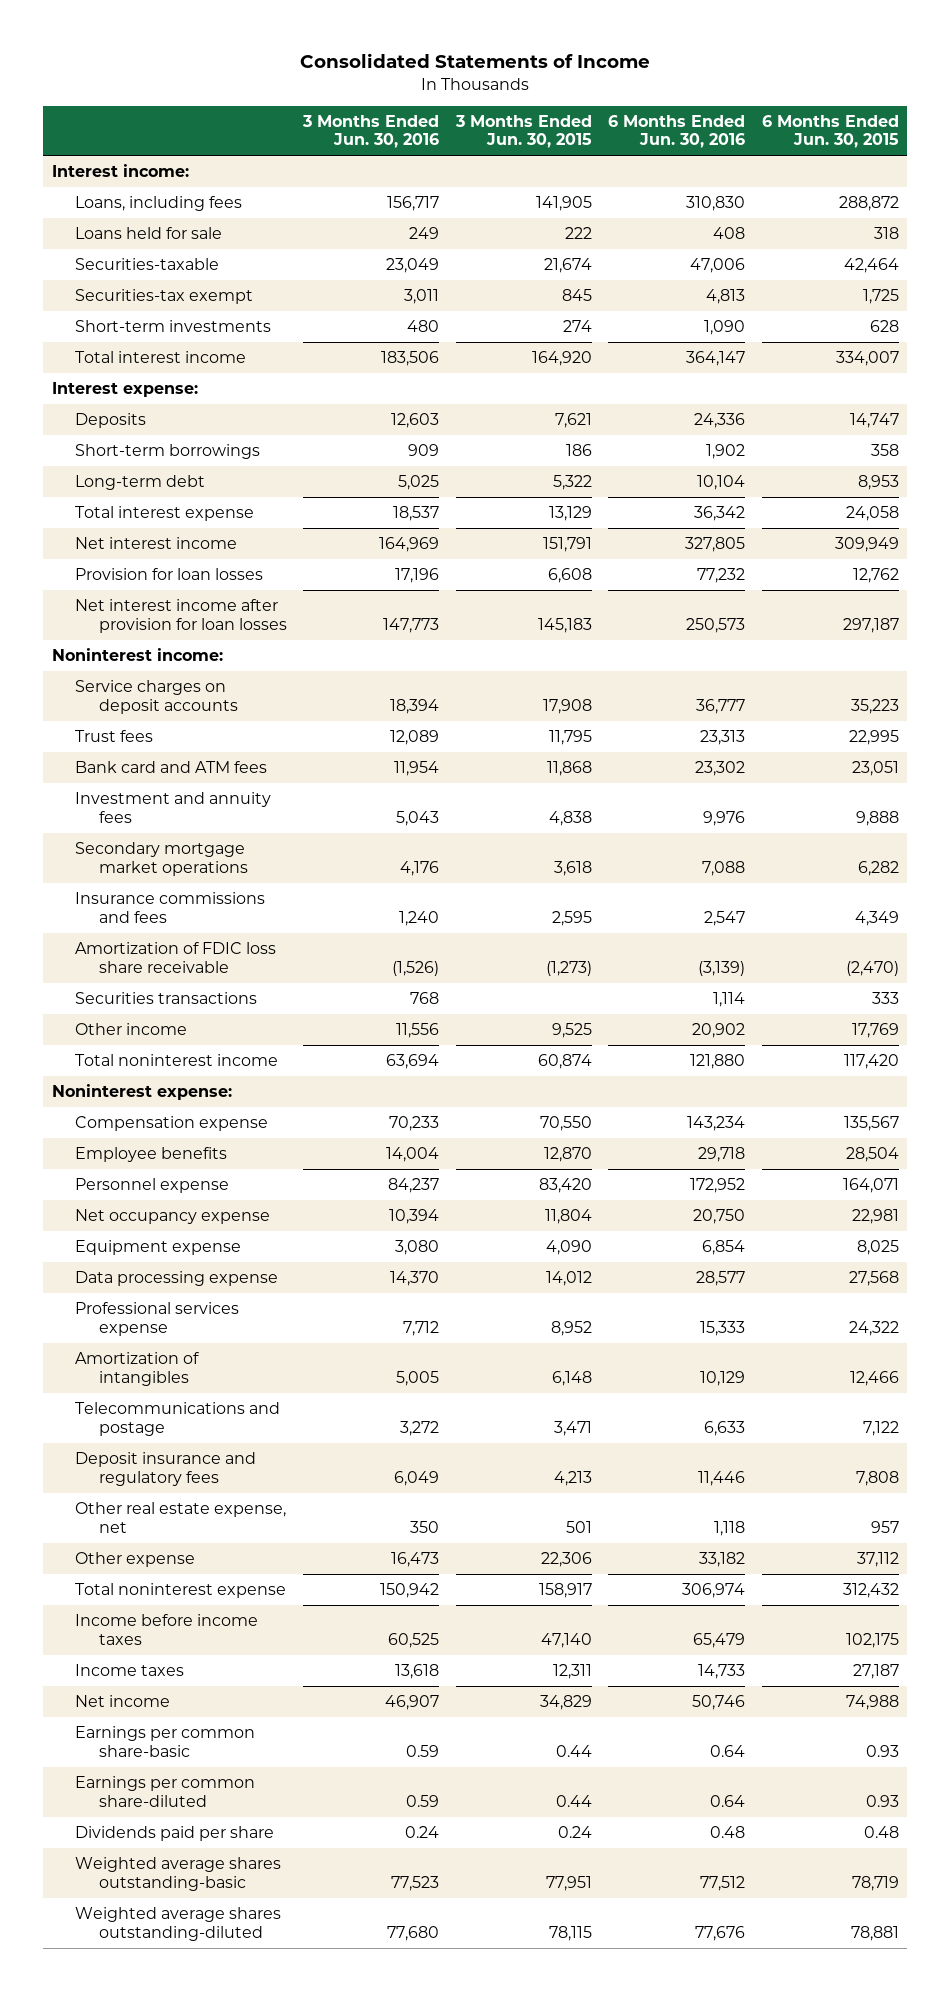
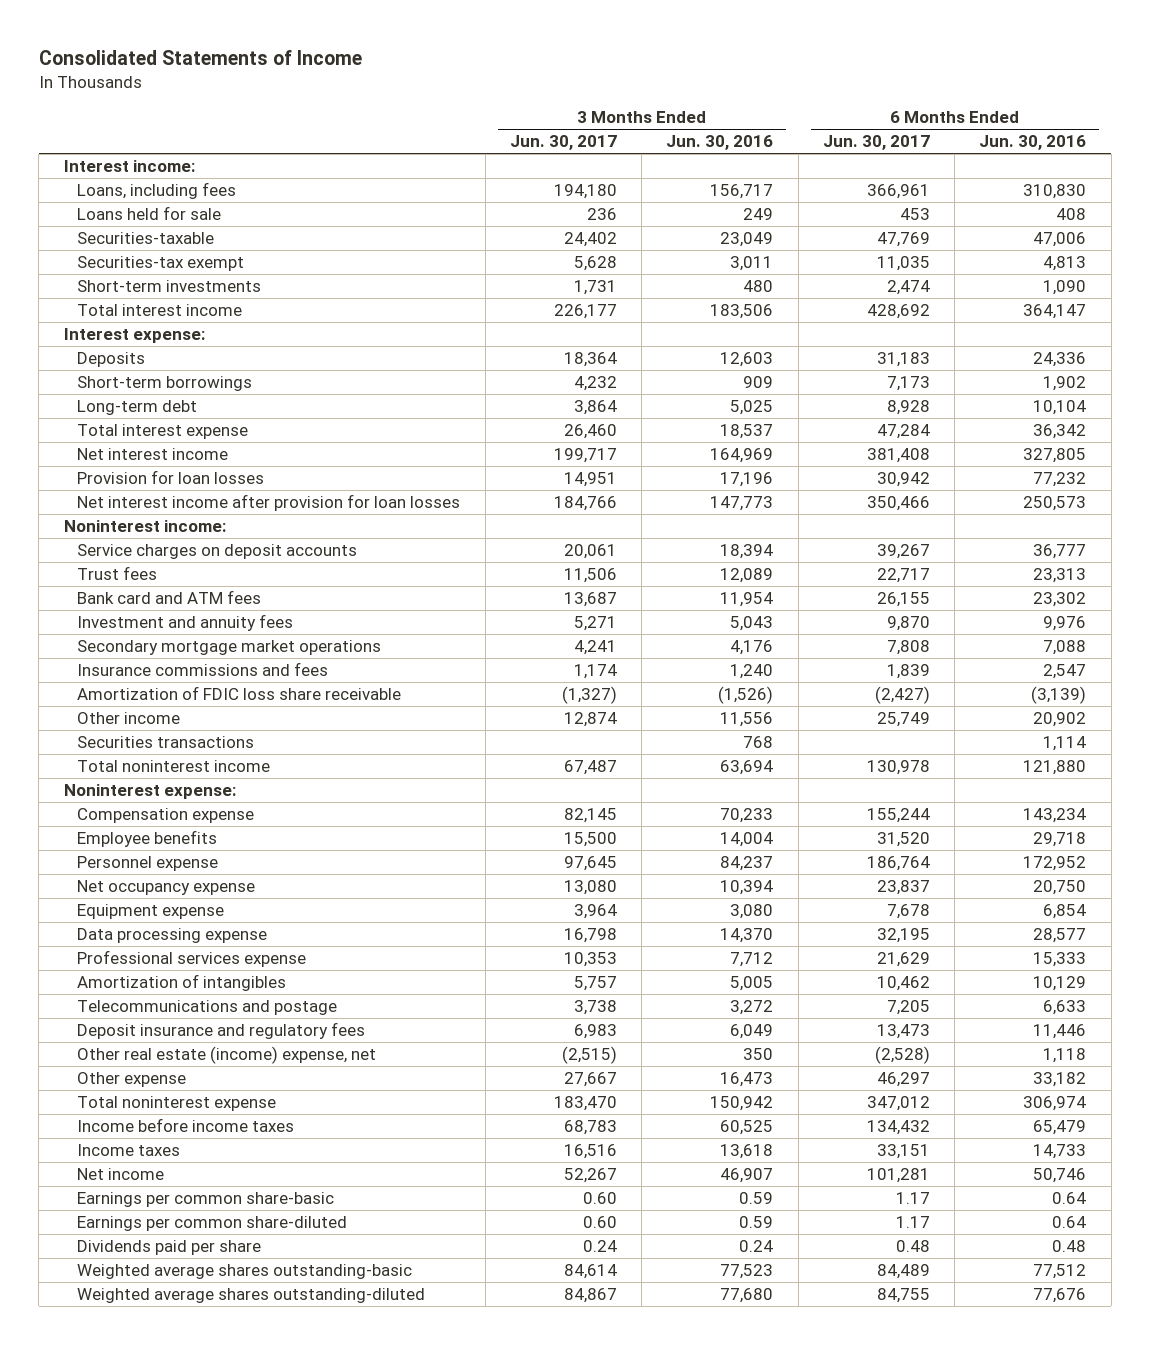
[454,114,592,149] 3 Months Ended Jun. 30, 2015 -> none
[761,114,899,149] 6 Months Ended Jun. 30, 2015 -> none
none -> [509,135,617,151] Jun. 30, 2017
none -> [822,135,930,151] Jun. 30, 2017
[75,992,258,1005] Securities transactions -> [77,736,255,749] Securities transactions
[75,1502,287,1533] Other real estate expense, net -> [77,1046,377,1065] Other real estate (income) expense, net

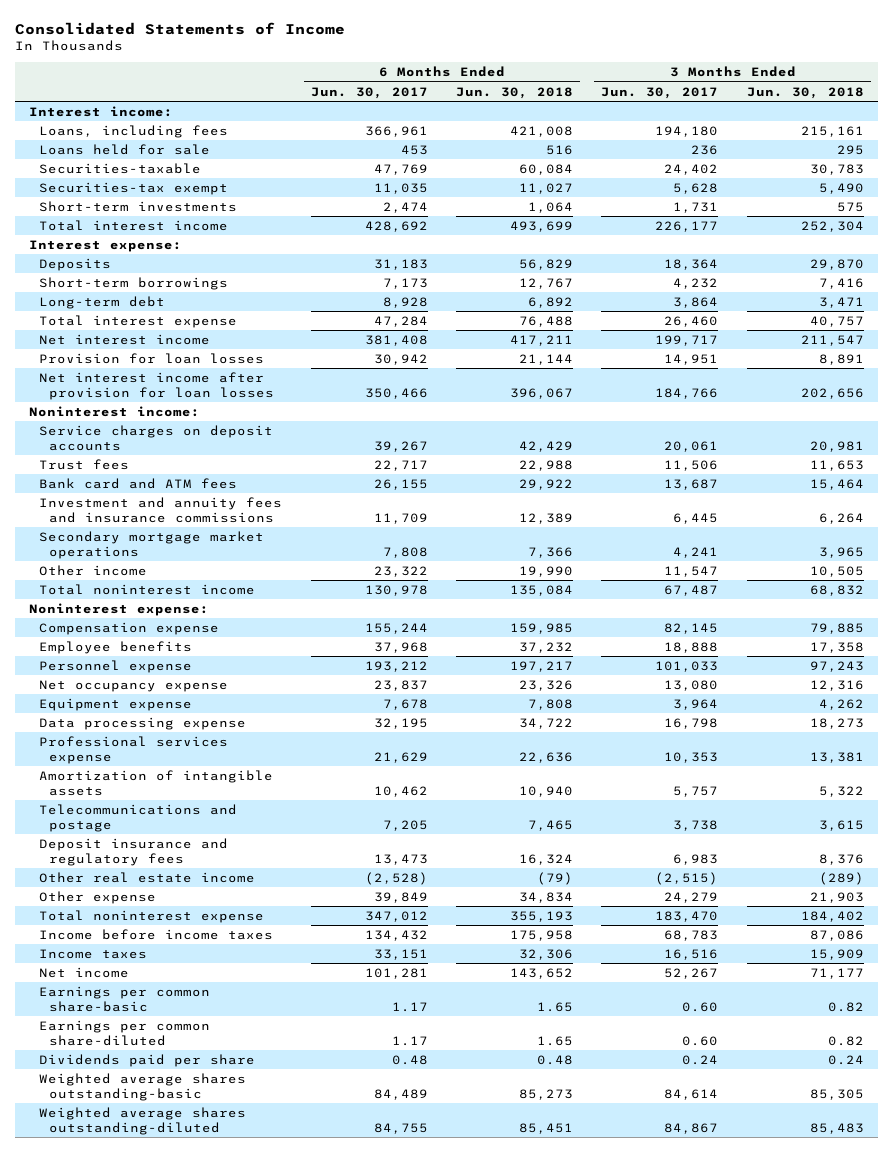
[666,135,774,151] Jun. 30, 2016 -> none
[979,135,1087,151] Jun. 30, 2016 -> none
none -> [456,86,574,99] Jun. 30, 2018
none -> [746,86,864,99] Jun. 30, 2018
[77,614,294,632] Investment and annuity fees -> [39,496,283,523] Investment and annuity fees and insurance commissions
[573,616,617,632] 5,271 -> [673,512,719,524] 6,445
[886,616,930,632] 9,870 -> [373,512,428,524] 11,709
[77,662,329,677] Insurance commissions and fees -> none
[77,686,402,701] Amortization of FDIC loss share receivable -> none
[77,736,255,749] Securities transactions -> none
[563,712,617,728] 12,874 -> [664,565,719,577] 11,547
[876,712,930,728] 25,749 -> [373,565,428,577] 23,322
[563,832,617,848] 15,500 -> [664,641,719,653] 18,888
[876,832,930,848] 31,520 -> [373,641,428,653] 37,968
[563,856,617,872] 97,645 -> [655,660,719,672] 101,033
[866,856,930,872] 186,764 -> [364,660,428,672] 193,212
[77,974,287,992] Amortization of intangibles -> [39,769,274,796] Amortization of intangible assets
[77,1046,377,1065] Other real estate (income) expense, net -> [39,871,256,883] Other real estate income
[563,1072,617,1088] 27,667 -> [664,891,719,903] 24,279
[876,1072,930,1088] 46,297 -> [373,891,428,903] 39,849

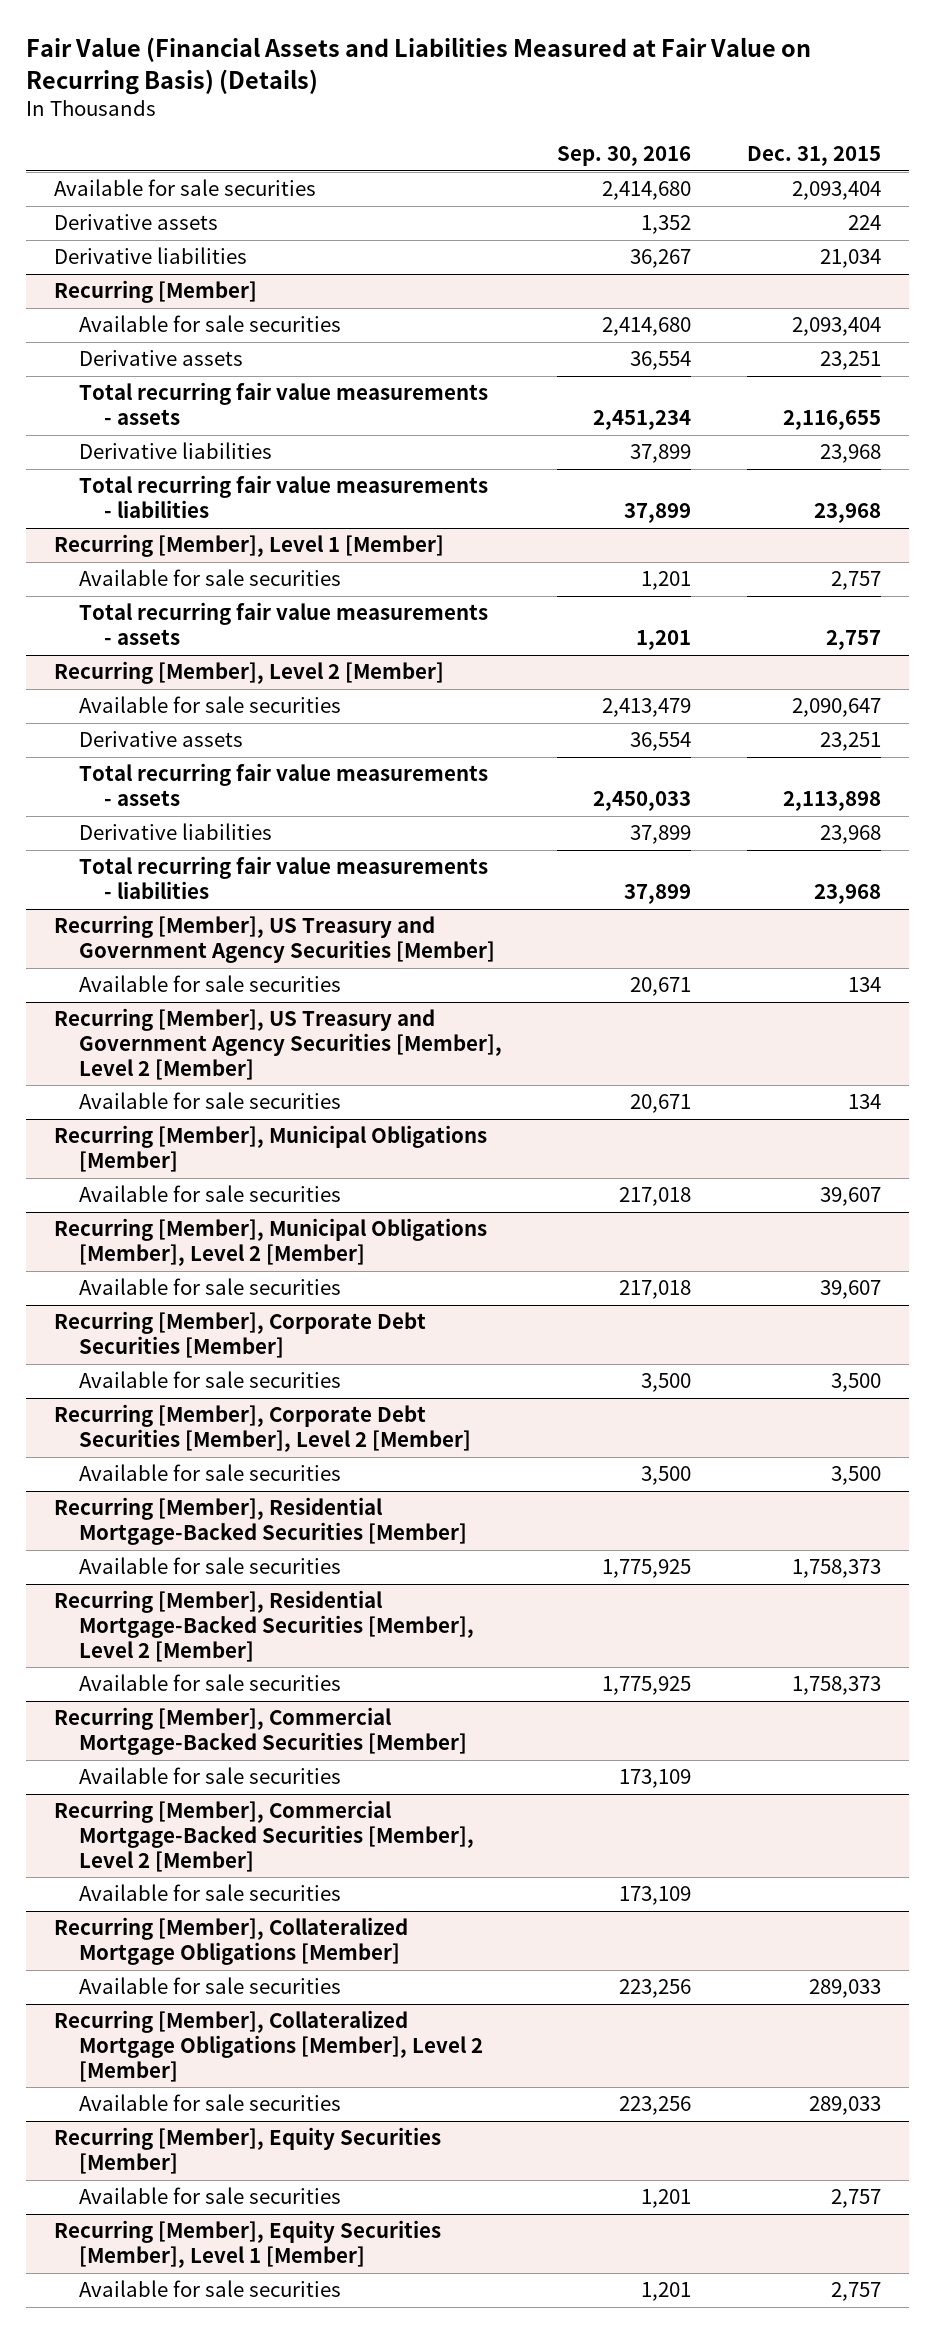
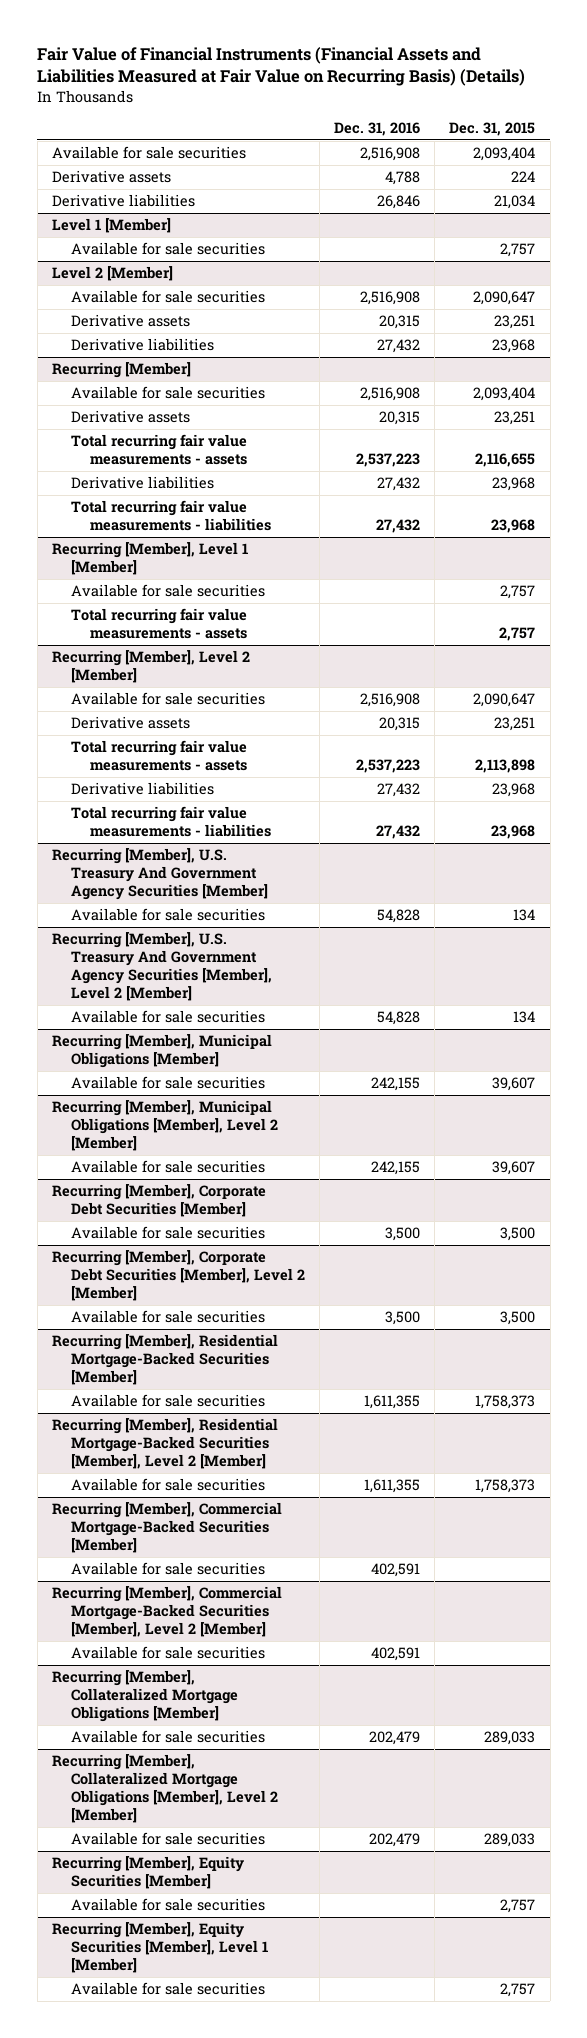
[25,37,811,96] Fair Value (Financial Assets and Liabilities Measured at Fair Value on Recurring Basis) (Details) -> [37,46,526,87] Fair Value of Financial Instruments (Financial Assets and Liabilities Measured at Fair Value on Recurring Basis) (Details)
[557,146,692,167] Sep. 30, 2016 -> none
none -> [334,122,421,137] Dec. 31, 2016
none -> [51,218,171,234] Level 1 [Member]
none -> [70,242,265,256] Available for sale securities
none -> [51,266,173,282] Level 2 [Member]
none -> [70,290,265,304] Available for sale securities
none -> [70,314,190,328] Derivative assets
none -> [70,338,214,352] Derivative liabilities
[53,915,495,964] Recurring [Member], US Treasury and Government Agency Securities [Member] -> [51,848,268,901] Recurring [Member], U.S. Treasury And Government Agency Securities [Member]
[53,1008,502,1080] Recurring [Member], US Treasury and Government Agency Securities [Member], Level 2 [Member] -> [51,932,272,1002] Recurring [Member], U.S. Treasury And Government Agency Securities [Member], Level 2 [Member]

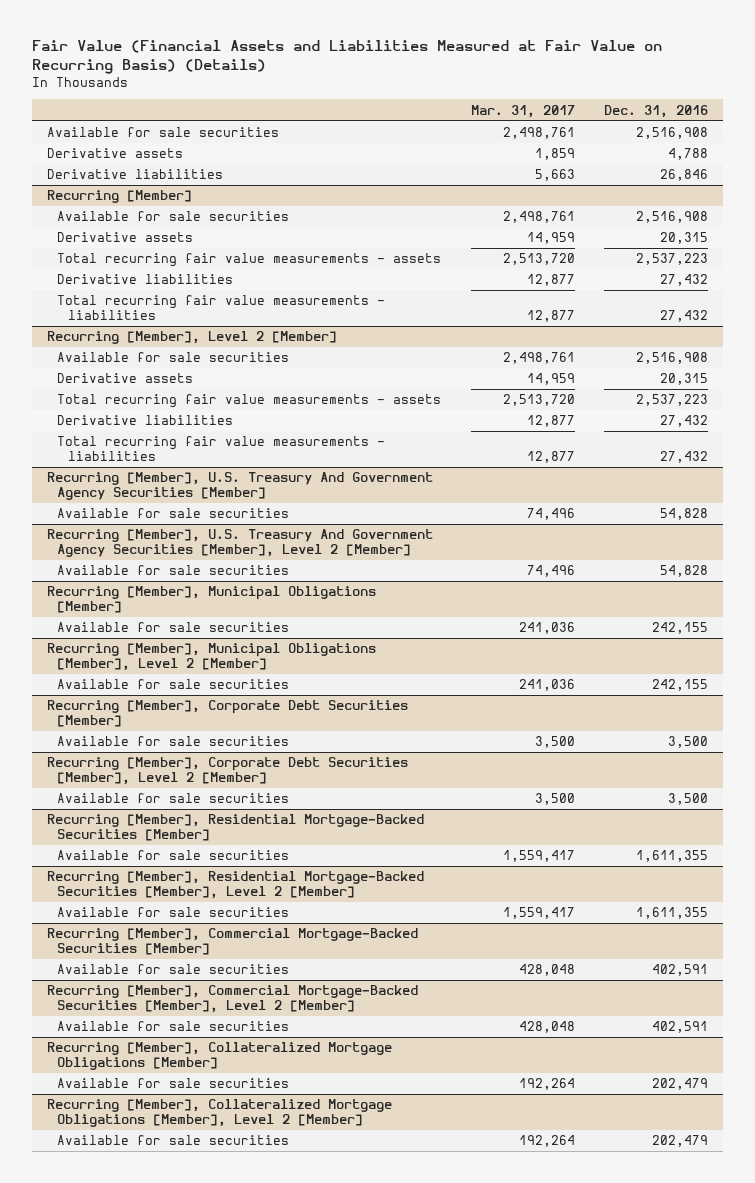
[37,46,526,87] Fair Value of Financial Instruments (Financial Assets and Liabilities Measured at Fair Value on Recurring Basis) (Details) -> [31,40,662,75] Fair Value (Financial Assets and Liabilities Measured at Fair Value on Recurring Basis) (Details)
[449,122,536,137] Dec. 31, 2015 -> none
none -> [470,104,575,118] Mar. 31, 2017
[51,218,171,234] Level 1 [Member] -> none
[70,242,265,256] Available for sale securities -> none
[51,266,173,282] Level 2 [Member] -> none
[70,290,265,304] Available for sale securities -> none
[70,314,190,328] Derivative assets -> none
[70,338,214,352] Derivative liabilities -> none
[51,542,248,576] Recurring [Member], Level 1 [Member] -> none
[70,584,265,598] Available for sale securities -> none
[70,608,248,640] Total recurring fair value measurements - assets -> none
[51,1856,244,1890] Recurring [Member], Equity Securities [Member] -> none
[70,1898,265,1912] Available for sale securities -> none
[51,1922,268,1974] Recurring [Member], Equity Securities [Member], Level 1 [Member] -> none
[70,1982,265,1996] Available for sale securities -> none

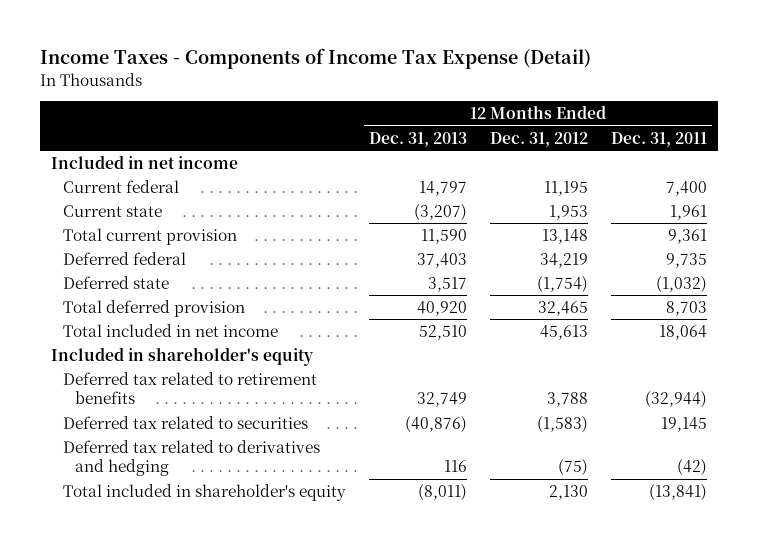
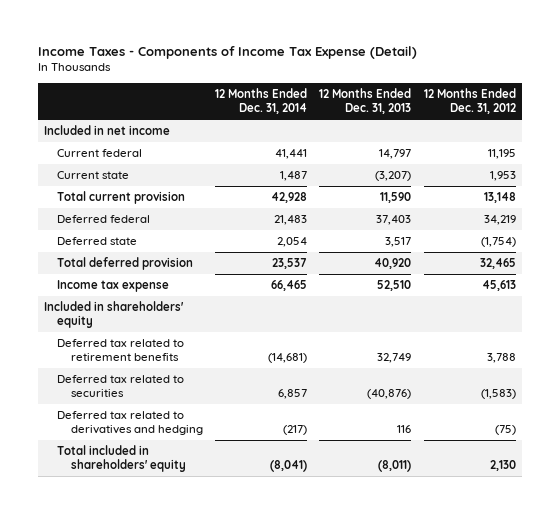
[610,131,707,147] Dec. 31, 2011 -> none
none -> [215,88,308,115] 12 Months Ended Dec. 31, 2014
[63,323,279,337] Total included in net income -> [57,280,170,293] Income tax expense
[51,346,314,366] Included in shareholder's equity -> [44,301,185,329] Included in shareholders' equity
[63,483,347,501] Total included in shareholder's equity -> [57,445,186,473] Total included in shareholders' equity

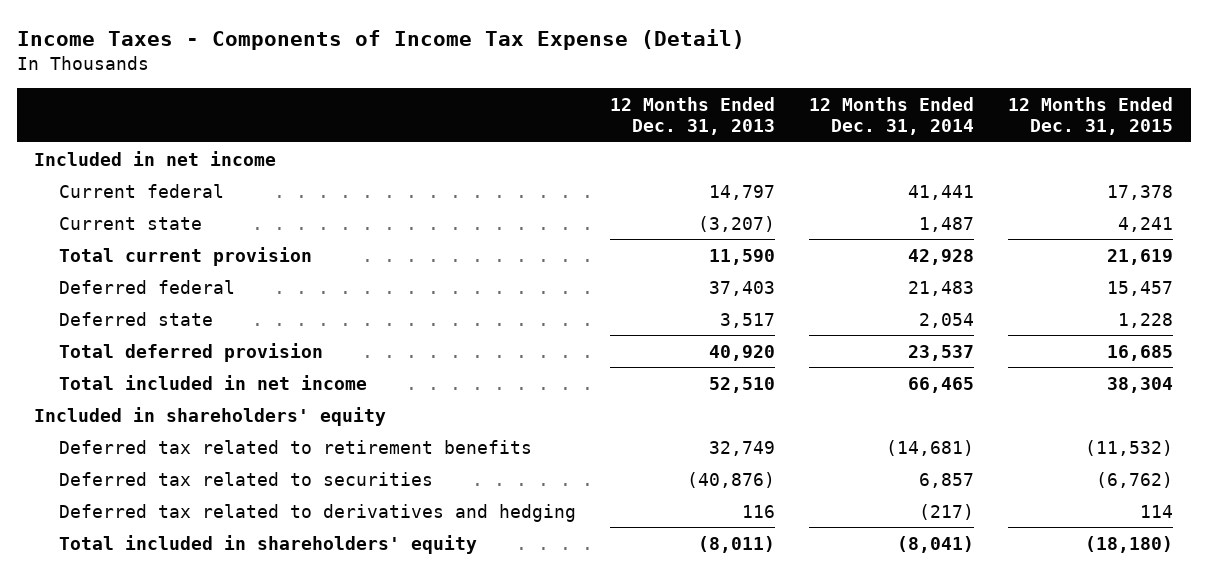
[423,88,516,115] 12 Months Ended Dec. 31, 2012 -> none
none -> [1008,96,1174,136] 12 Months Ended Dec. 31, 2015
[57,280,170,293] Income tax expense -> [58,374,367,390] Total included in net income

